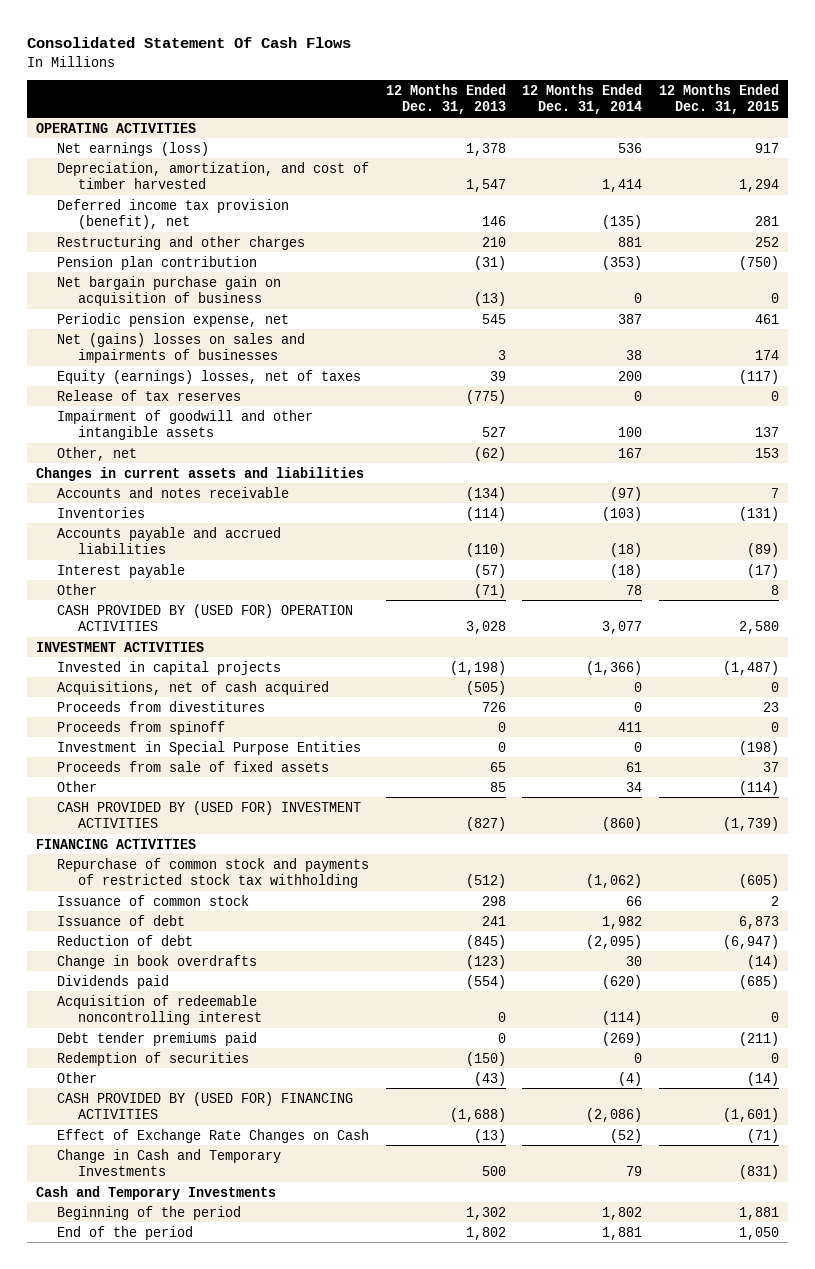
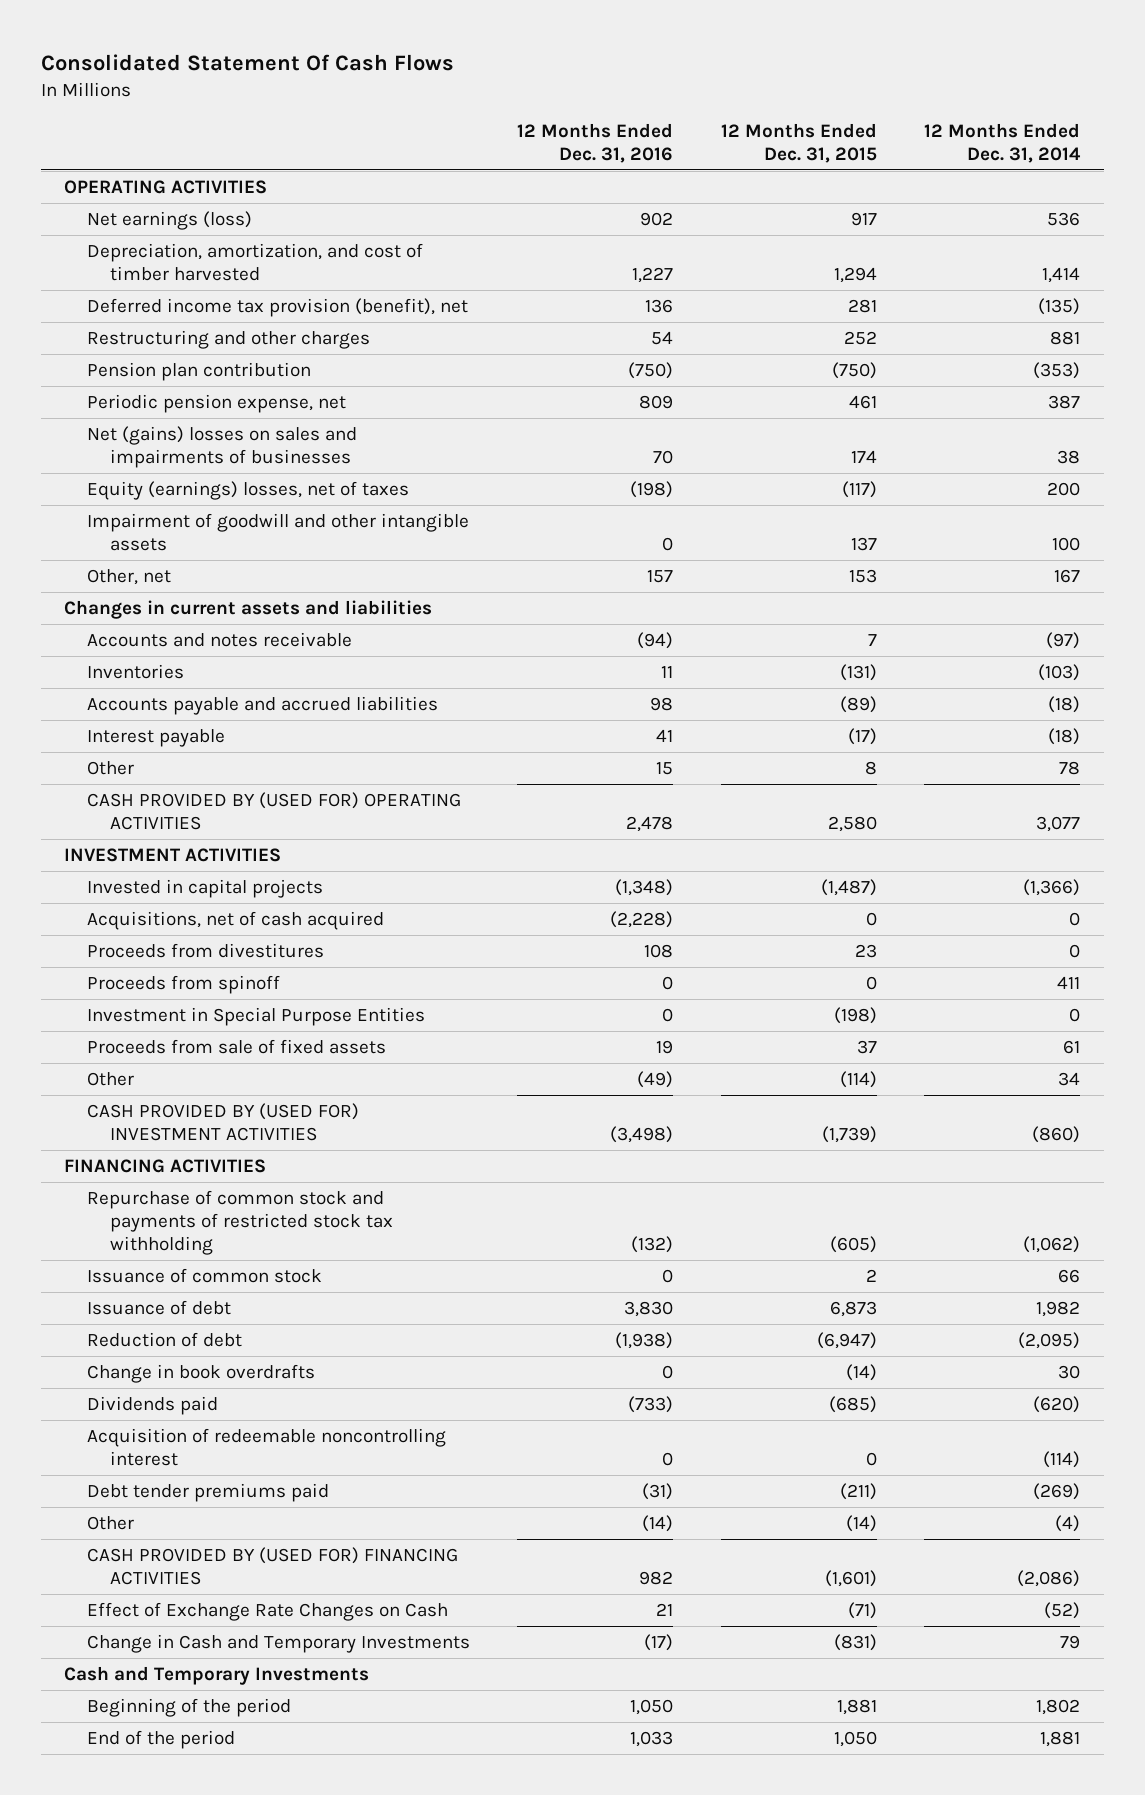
[385,84,506,115] 12 Months Ended Dec. 31, 2013 -> none
none -> [517,122,674,163] 12 Months Ended Dec. 31, 2016
[56,275,281,306] Net bargain purchase gain on acquisition of business -> none
[56,389,241,401] Release of tax reserves -> none
[56,603,353,631] CASH PROVIDED BY (USED FOR) OPERATION ACTIVITIES -> [86,791,461,830] CASH PROVIDED BY (USED FOR) OPERATING ACTIVITIES
[56,1051,249,1066] Redemption of securities -> none

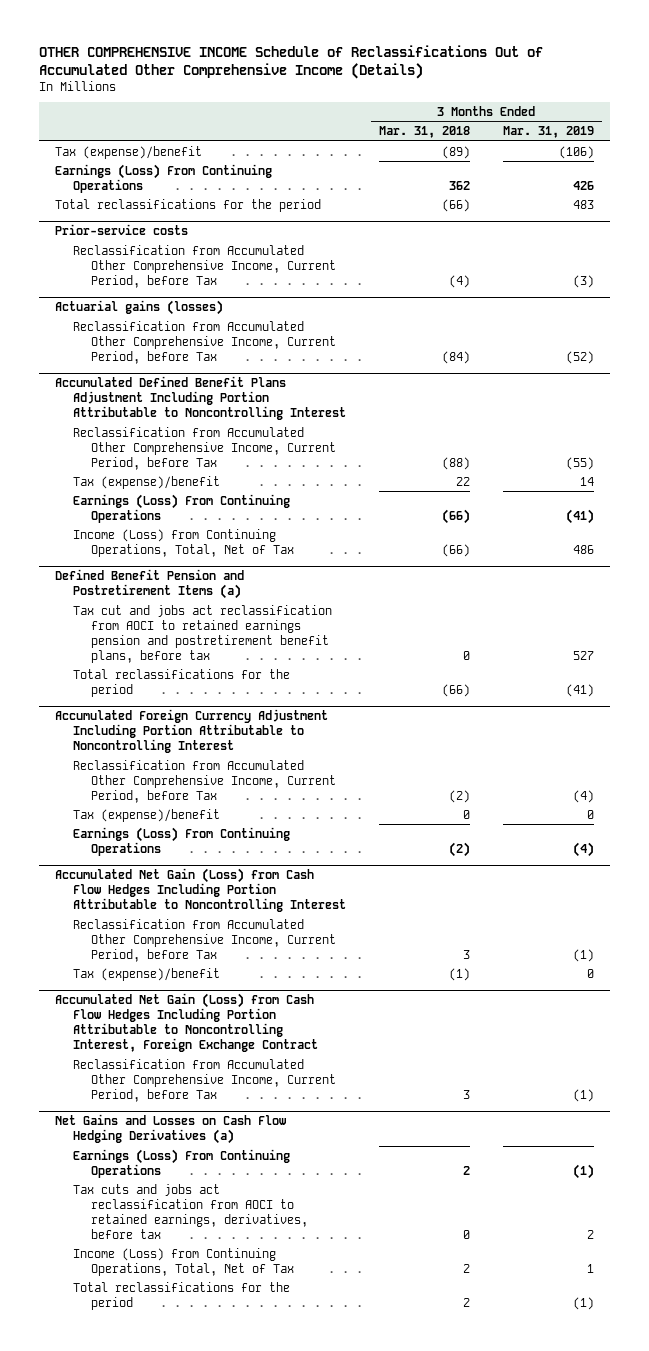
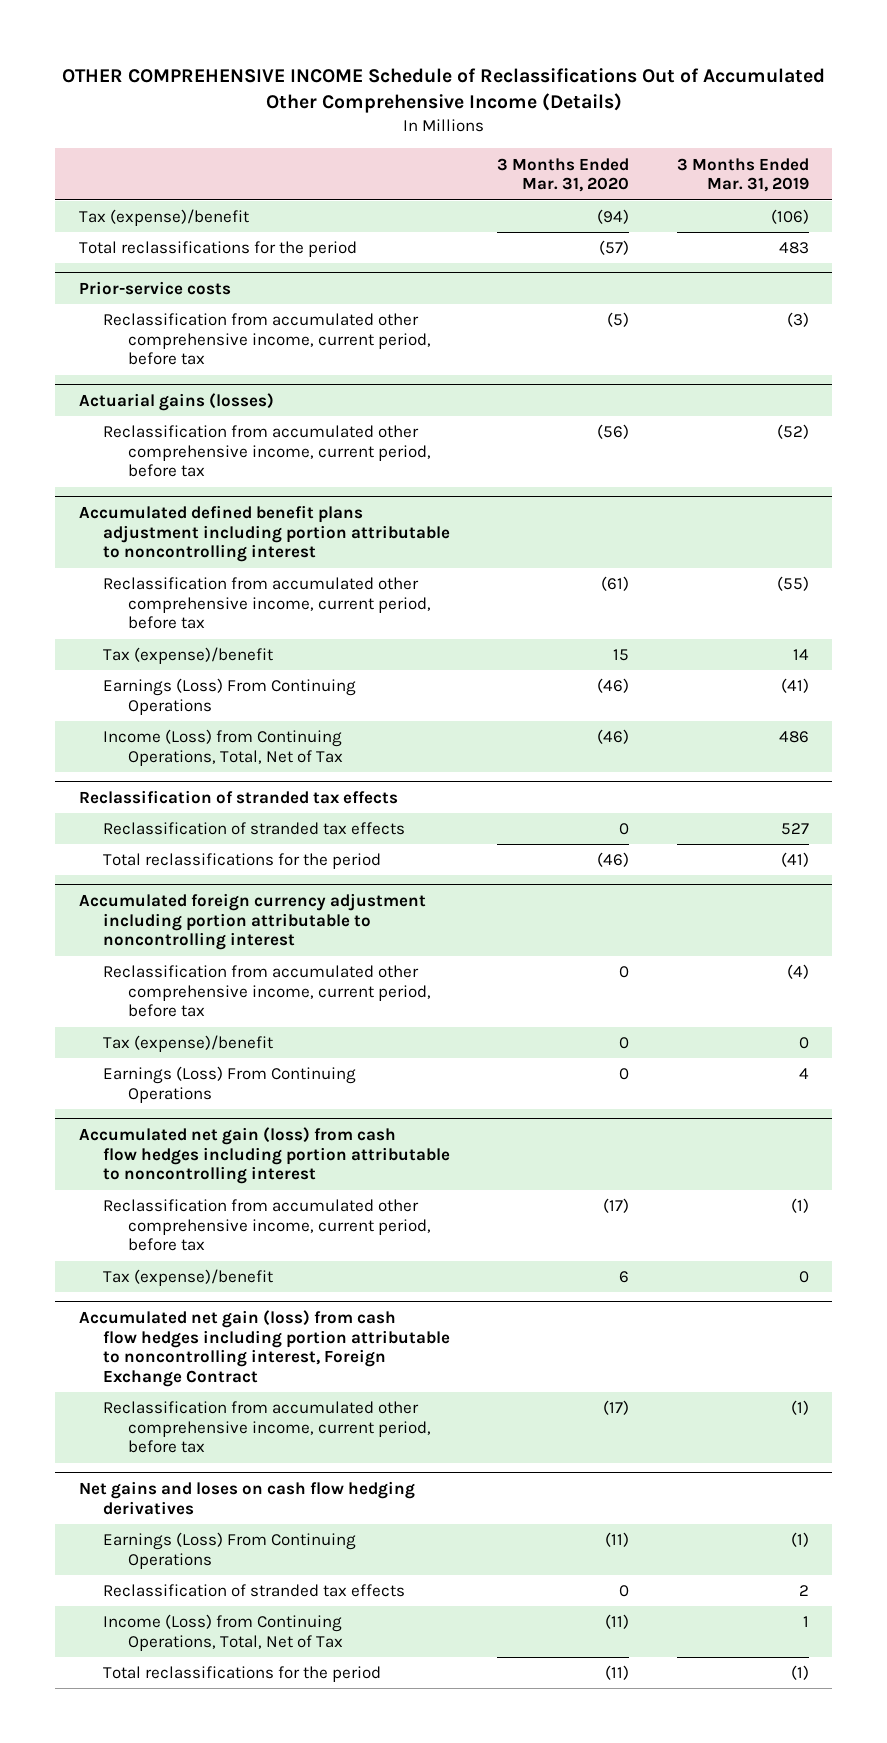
[378,126,470,139] Mar. 31, 2018 -> none
none -> [497,157,630,193] 3 Months Ended Mar. 31, 2020
[55,163,273,193] Earnings (Loss) From Continuing Operations -> none
[73,244,337,288] Reclassification from Accumulated Other Comprehensive Income, Current Period, before Tax -> [103,313,431,366] Reclassification from accumulated other comprehensive income, current period, before tax
[73,320,337,364] Reclassification from Accumulated Other Comprehensive Income, Current Period, before Tax -> [103,425,431,478] Reclassification from accumulated other comprehensive income, current period, before tax
[55,376,347,421] Accumulated Defined Benefit Plans Adjustment Including Portion Attributable to Noncontrolling Interest -> [78,504,451,563] Accumulated defined benefit plans adjustment including portion attributable to noncontrolling interest
[73,426,337,470] Reclassification from Accumulated Other Comprehensive Income, Current Period, before Tax -> [103,577,431,630] Reclassification from accumulated other comprehensive income, current period, before tax
[55,569,245,600] Defined Benefit Pension and Postretirement Items (a) -> [78,789,398,804] Reclassification of stranded tax effects
[73,604,333,663] Tax cut and jobs act reclassification from AOCI to retained earnings pension and postretirement benefit plans, before tax -> [103,822,406,836] Reclassification of stranded tax effects
[55,709,329,754] Accumulated Foreign Currency Adjustment Including Portion Attributable to Noncontrolling Interest -> [78,892,426,951] Accumulated foreign currency adjustment including portion attributable to noncontrolling interest
[73,759,337,803] Reclassification from Accumulated Other Comprehensive Income, Current Period, before Tax -> [103,965,431,1018] Reclassification from accumulated other comprehensive income, current period, before tax
[572,841,594,857] (4) -> [798,1068,809,1080] 4
[55,868,347,913] Accumulated Net Gain (Loss) from Cash Flow Hedges Including Portion Attributable to Noncontrolling Interest -> [78,1126,451,1185] Accumulated net gain (loss) from cash flow hedges including portion attributable to noncontrolling interest
[73,918,337,962] Reclassification from Accumulated Other Comprehensive Income, Current Period, before Tax -> [103,1199,431,1252] Reclassification from accumulated other comprehensive income, current period, before tax
[55,993,319,1053] Accumulated Net Gain (Loss) from Cash Flow Hedges Including Portion Attributable to Noncontrolling Interest, Foreign Exchange Contract -> [78,1309,451,1388] Accumulated net gain (loss) from cash flow hedges including portion attributable to noncontrolling interest, Foreign Exchange Contract
[73,1058,337,1102] Reclassification from Accumulated Other Comprehensive Income, Current Period, before Tax -> [103,1401,431,1454] Reclassification from accumulated other comprehensive income, current period, before tax
[55,1114,287,1145] Net Gains and Losses on Cash Flow Hedging Derivatives (a) -> [78,1480,415,1515] Net gains and loses on cash flow hedging derivatives
[73,1183,309,1239] Tax cuts and jobs act reclassification from AOCI to retained earnings, derivatives, before tax -> none
none -> [103,1584,406,1598] Reclassification of stranded tax effects

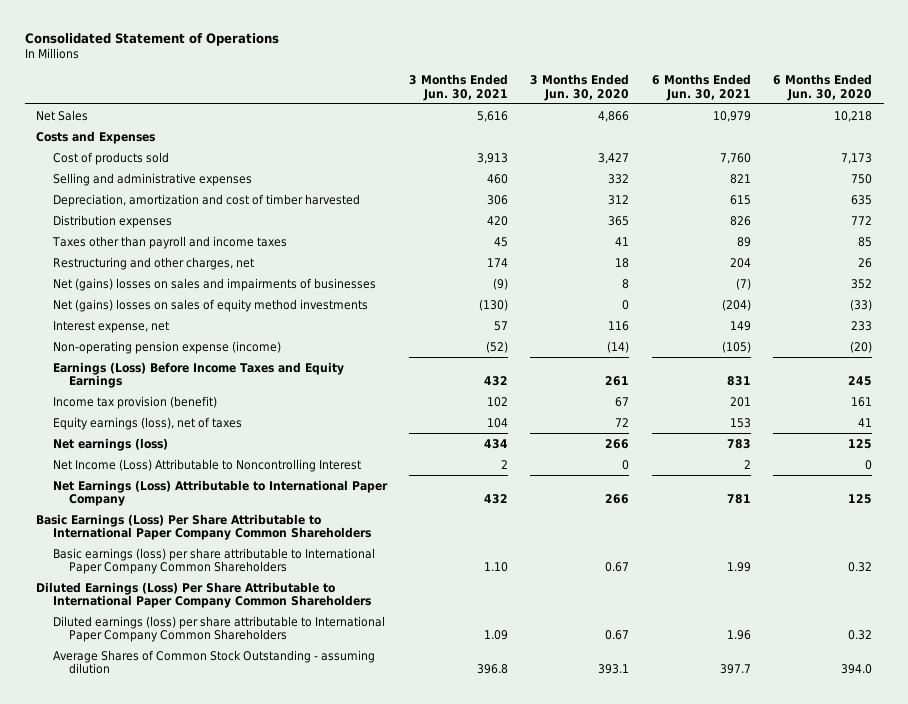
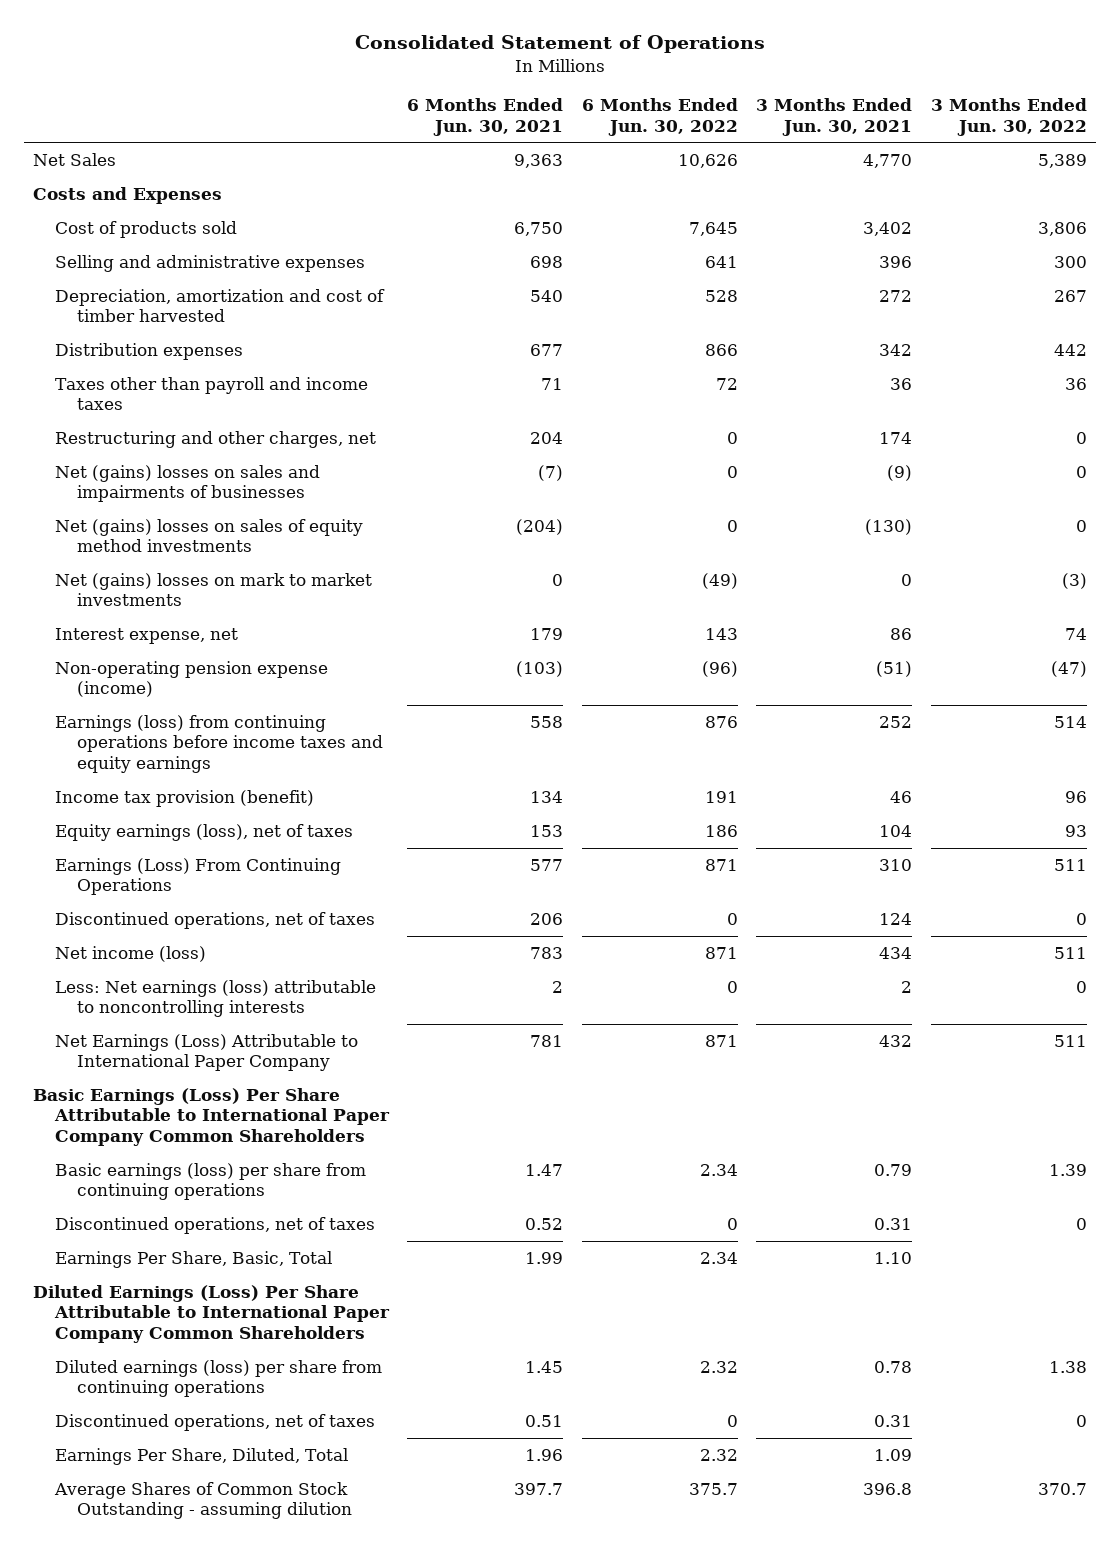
[530,74,630,101] 3 Months Ended Jun. 30, 2020 -> none
[773,74,873,101] 6 Months Ended Jun. 30, 2020 -> none
none -> [581,97,738,136] 6 Months Ended Jun. 30, 2022
none -> [930,97,1087,136] 3 Months Ended Jun. 30, 2022
[476,110,508,122] 5,616 -> [863,153,913,168] 4,770
[712,110,751,122] 10,979 -> [514,153,564,168] 9,363
[476,152,508,164] 3,913 -> [863,221,913,236] 3,402
[719,152,751,164] 7,760 -> [514,221,564,236] 6,750
[486,173,508,184] 460 -> [879,255,913,268] 396
[729,173,751,184] 821 -> [530,255,564,268] 698
[486,194,508,205] 306 -> [879,289,913,302] 272
[729,194,751,205] 615 -> [530,289,564,302] 540
[486,215,508,226] 420 -> [879,343,913,356] 342
[729,215,751,226] 826 -> [530,343,564,356] 677
[493,236,508,247] 45 -> [890,377,913,390] 36
[736,236,751,247] 89 -> [541,377,564,390] 71
none -> [55,572,373,607] Net (gains) losses on mark to market investments
[493,320,508,331] 57 -> [890,627,913,640] 86
[729,320,751,331] 149 -> [530,627,564,640] 179
[485,340,508,353] (52) -> [876,660,913,677] (51)
[721,340,751,353] (105) -> [516,660,564,677] (103)
[52,361,344,389] Earnings (Loss) Before Income Taxes and Equity Earnings -> [55,714,383,774] Earnings (loss) from continuing operations before income taxes and equity earnings
[483,376,508,387] 432 -> [879,715,913,728] 252
[726,376,751,387] 831 -> [530,715,564,728] 558
[486,396,508,407] 102 -> [890,790,913,803] 46
[729,396,751,407] 201 -> [530,790,564,803] 134
none -> [55,857,342,896] Earnings (Loss) From Continuing Operations
none -> [55,911,376,929] Discontinued operations, net of taxes
[52,437,168,451] Net earnings (loss) -> [55,945,207,962] Net income (loss)
[52,458,361,472] Net Income (Loss) Attributable to Noncontrolling Interest -> [55,979,377,1018] Less: Net earnings (loss) attributable to noncontrolling interests
none -> [55,1162,367,1201] Basic earnings (loss) per share from continuing operations
none -> [55,1216,376,1234] Discontinued operations, net of taxes
[52,547,375,575] Basic earnings (loss) per share attributable to International Paper Company Common Shareholders -> [55,1250,333,1268] Earnings Per Share, Basic, Total
none -> [55,1359,383,1398] Diluted earnings (loss) per share from continuing operations
none -> [55,1413,376,1431] Discontinued operations, net of taxes
[52,615,385,643] Diluted earnings (loss) per share attributable to International Paper Company Common Shareholders -> [55,1447,349,1465] Earnings Per Share, Diluted, Total

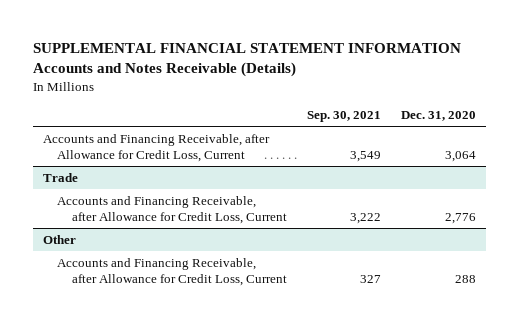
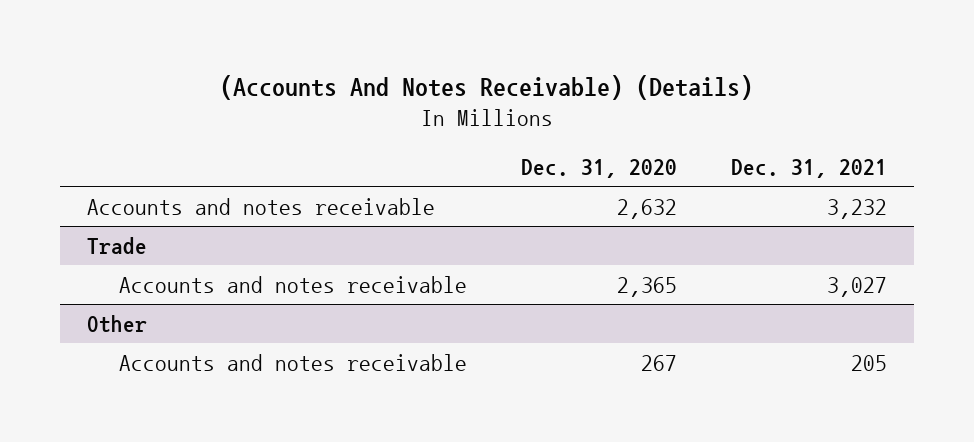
[33,43,462,78] SUPPLEMENTAL FINANCIAL STATEMENT INFORMATION Accounts and Notes Receivable (Details) -> [219,74,753,100] (Accounts And Notes Receivable) (Details)
[306,111,381,123] Sep. 30, 2021 -> none
none -> [731,159,888,179] Dec. 31, 2021
[43,133,271,162] Accounts and Financing Receivable, after Allowance for Credit Loss, Current -> [86,197,435,215] Accounts and notes receivable
[444,150,476,162] 3,064 -> [616,198,677,219] 2,632
[57,195,287,224] Accounts and Financing Receivable, after Allowance for Credit Loss, Current -> [118,275,467,293] Accounts and notes receivable
[444,212,476,224] 2,776 -> [616,276,677,297] 2,365
[57,257,287,286] Accounts and Financing Receivable, after Allowance for Credit Loss, Current -> [118,353,467,371] Accounts and notes receivable
[454,274,476,283] 288 -> [640,354,677,371] 267

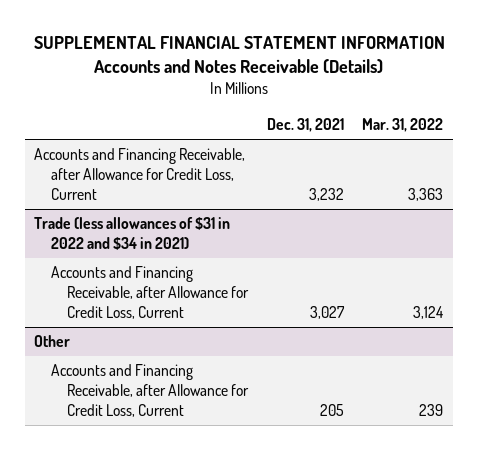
[219,74,753,100] (Accounts And Notes Receivable) (Details) -> [33,36,445,75] SUPPLEMENTAL FINANCIAL STATEMENT INFORMATION Accounts and Notes Receivable (Details)
[520,159,677,179] Dec. 31, 2020 -> none
none -> [362,118,444,133] Mar. 31, 2022
[86,197,435,215] Accounts and notes receivable -> [34,148,246,201] Accounts and Financing Receivable, after Allowance for Credit Loss, Current
[86,236,147,254] Trade -> [34,217,231,251] Trade (less allowances of $31 in 2022 and $34 in 2021)
[118,275,467,293] Accounts and notes receivable -> [50,266,250,320] Accounts and Financing Receivable, after Allowance for Credit Loss, Current
[118,353,467,371] Accounts and notes receivable -> [50,364,250,418] Accounts and Financing Receivable, after Allowance for Credit Loss, Current

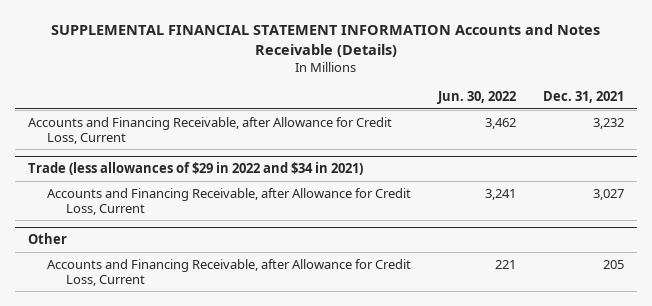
[362,118,444,133] Mar. 31, 2022 -> none
none -> [437,91,517,105] Jun. 30, 2022
[34,217,231,251] Trade (less allowances of $31 in 2022 and $34 in 2021) -> [28,162,364,176] Trade (less allowances of $29 in 2022 and $34 in 2021)

